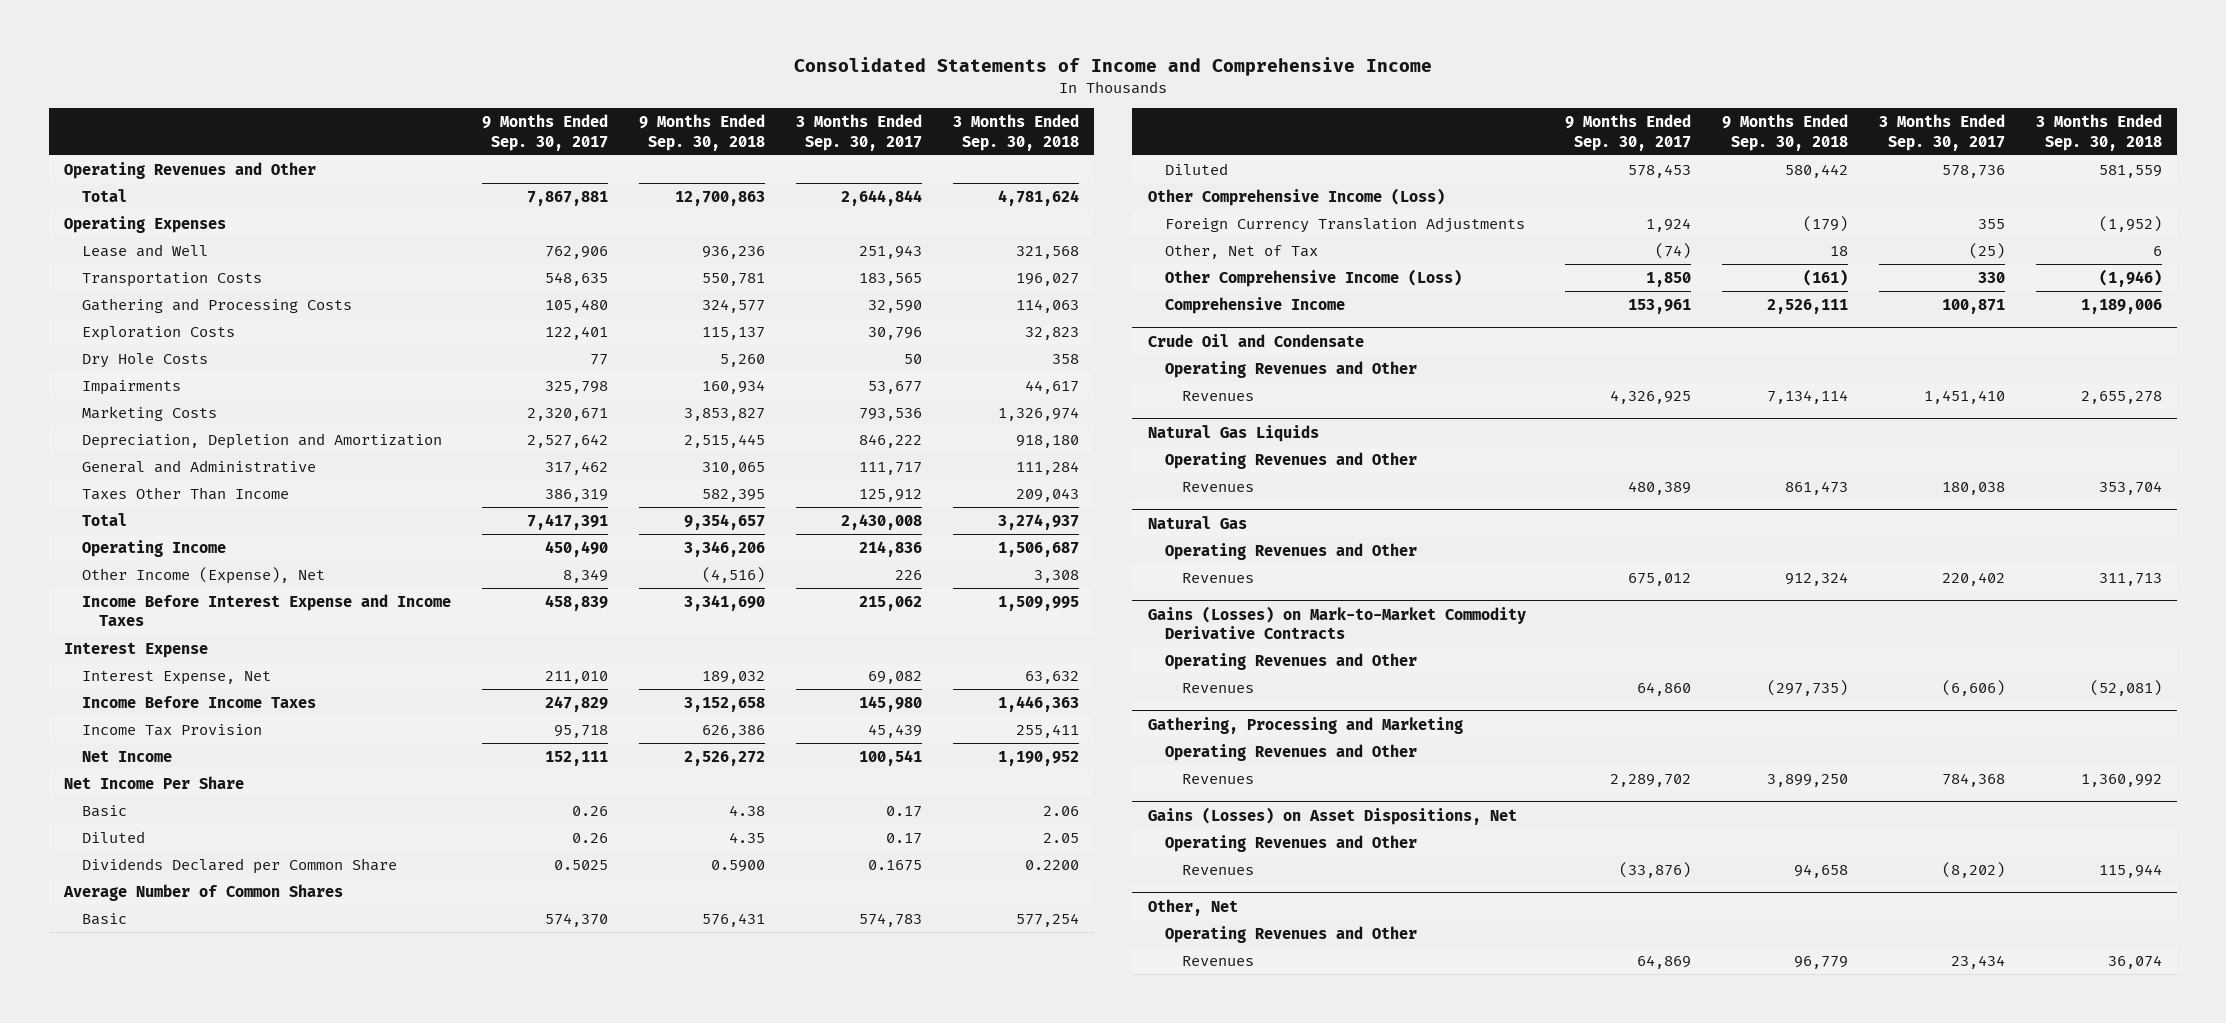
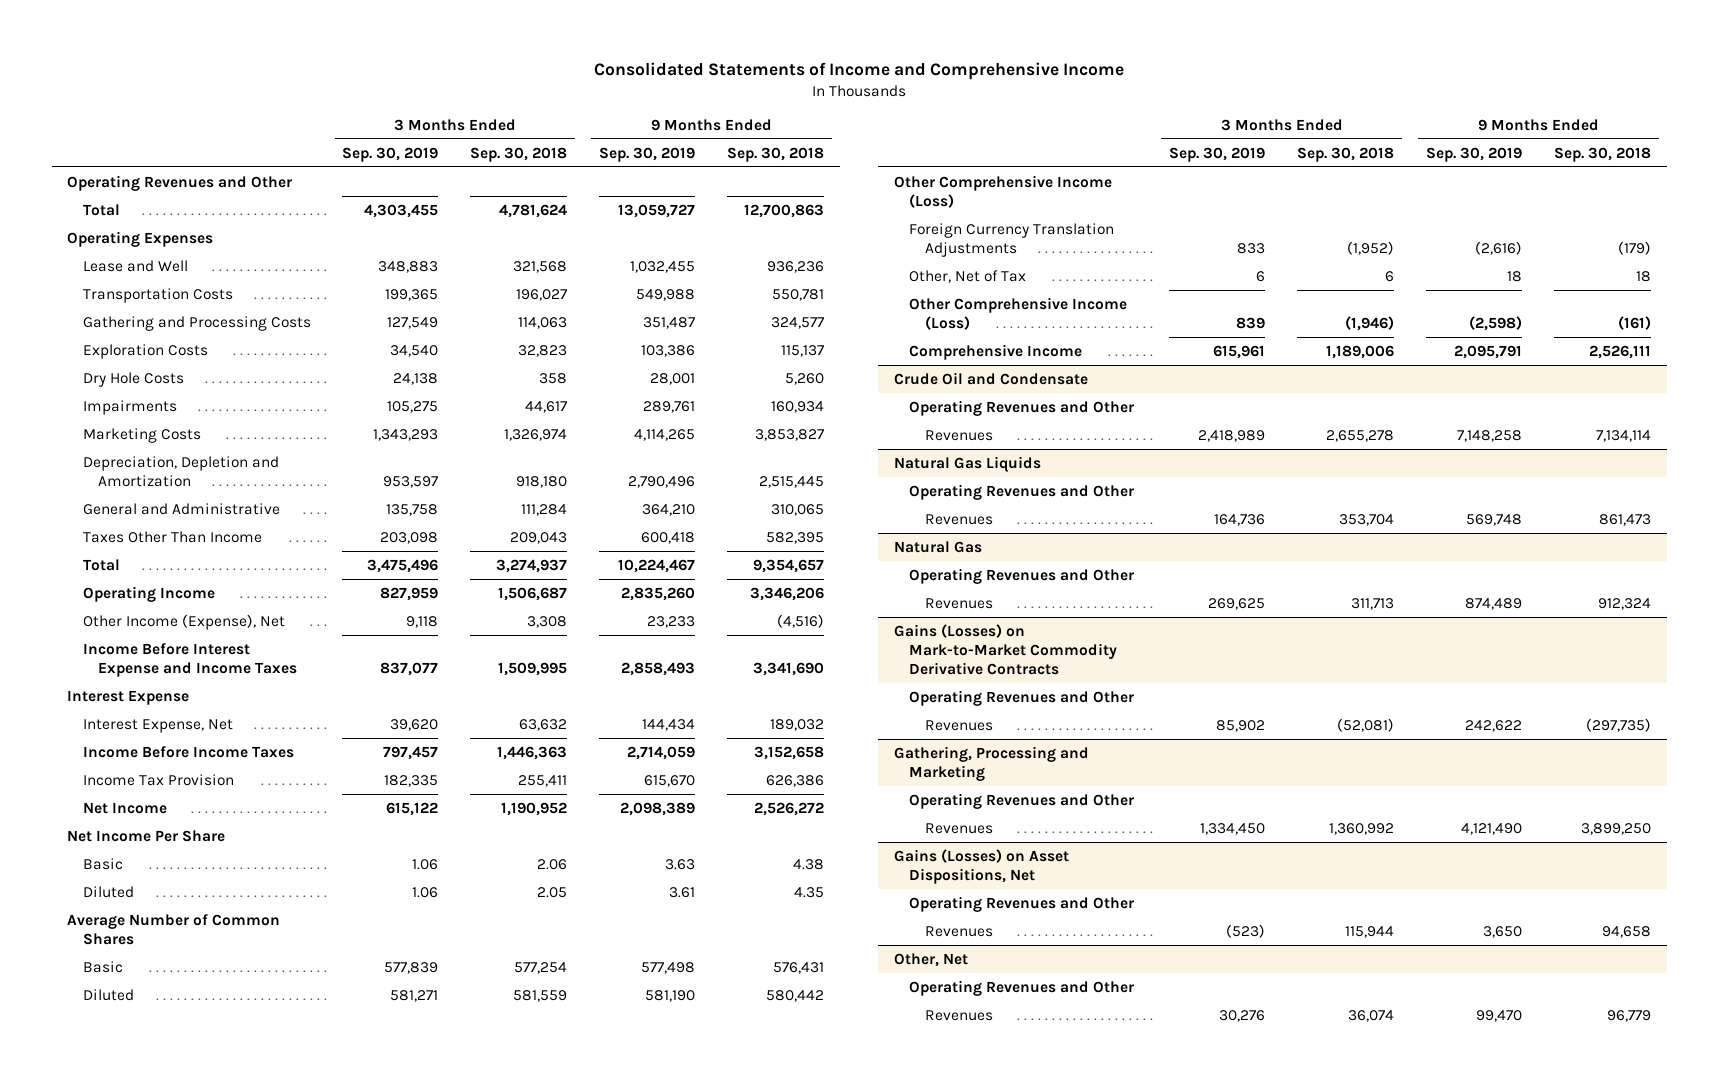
[481,114,608,151] 9 Months Ended Sep. 30, 2017 -> none
[795,114,922,151] 3 Months Ended Sep. 30, 2017 -> none
none -> [342,146,439,162] Sep. 30, 2019
none -> [599,146,696,162] Sep. 30, 2019
[81,857,397,874] Dividends Declared per Common Share -> none

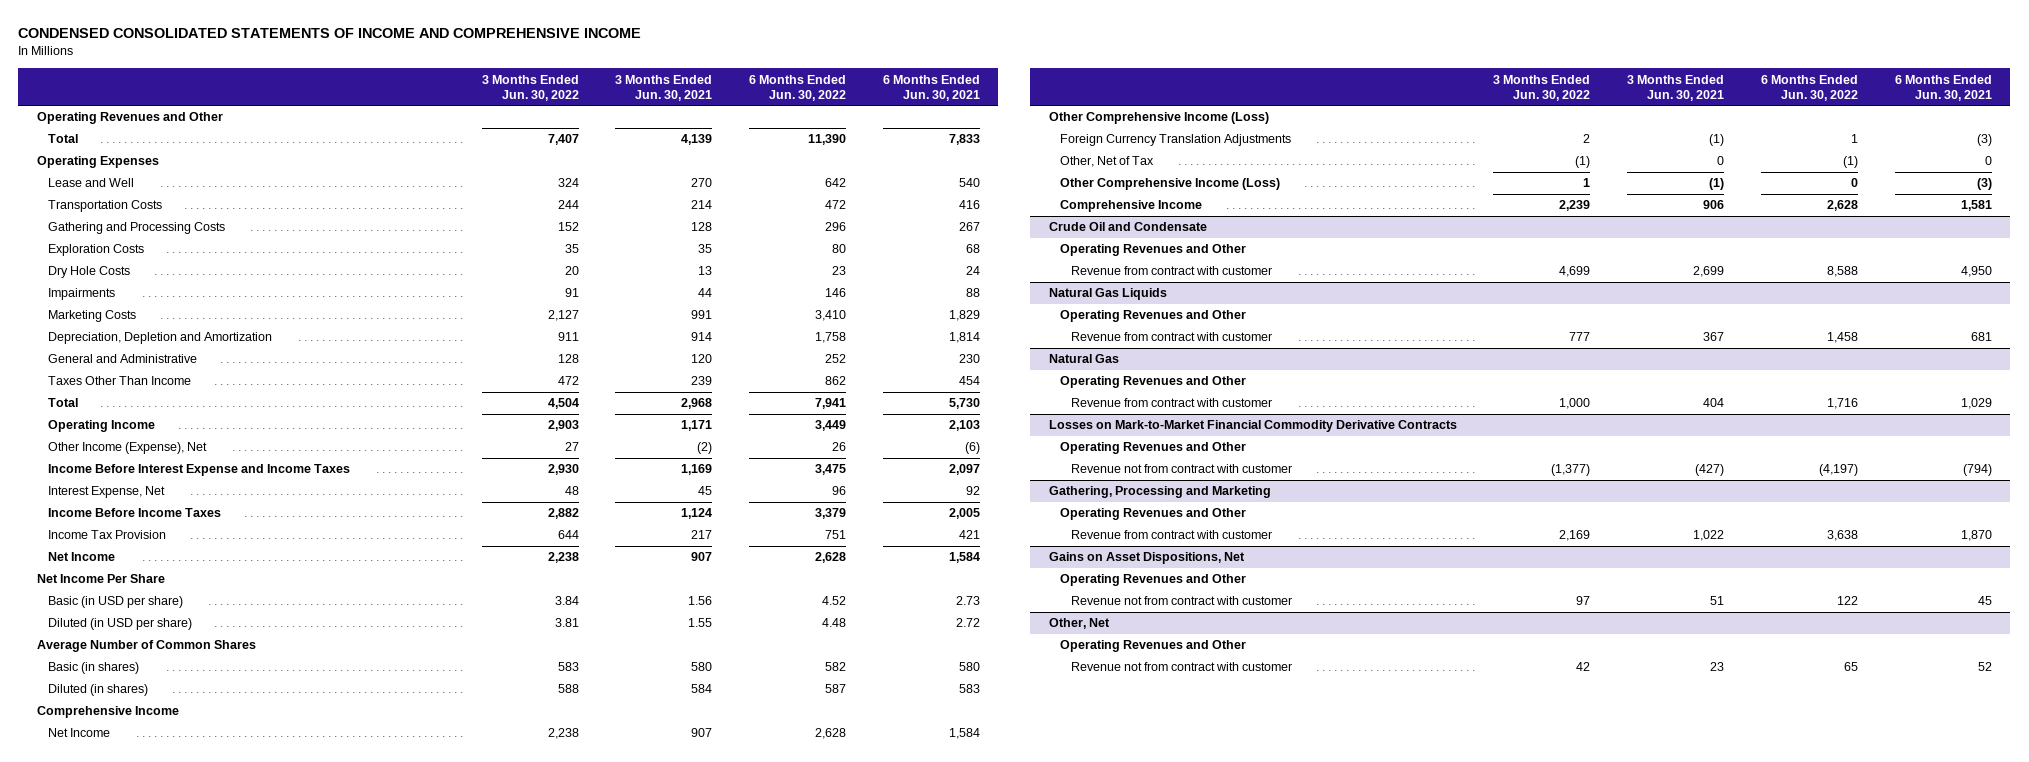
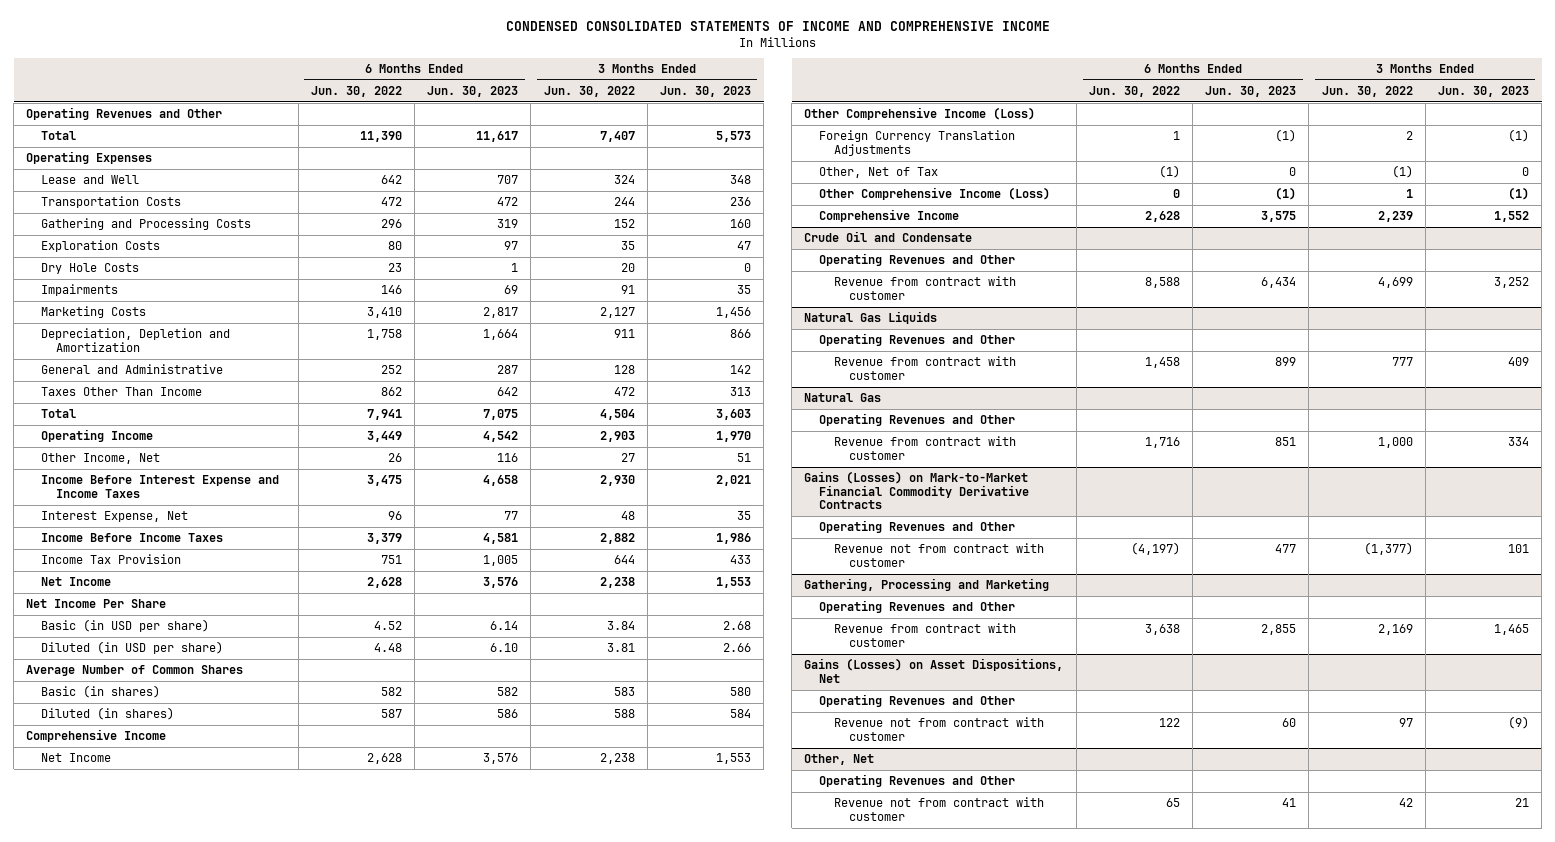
[615,74,713,101] 3 Months Ended Jun. 30, 2021 -> none
[882,74,980,101] 6 Months Ended Jun. 30, 2021 -> none
none -> [427,86,519,98] Jun. 30, 2023
none -> [659,86,751,98] Jun. 30, 2023
[48,442,208,455] Other Income (Expense), Net -> [41,453,161,465] Other Income, Net
[1048,420,1457,433] Losses on Mark-to-Market Financial Commodity Derivative Contracts -> [804,471,1030,510] Gains (Losses) on Mark-to-Market Financial Commodity Derivative Contracts
[1048,552,1245,565] Gains on Asset Dispositions, Net -> [804,658,1064,683] Gains (Losses) on Asset Dispositions, Net

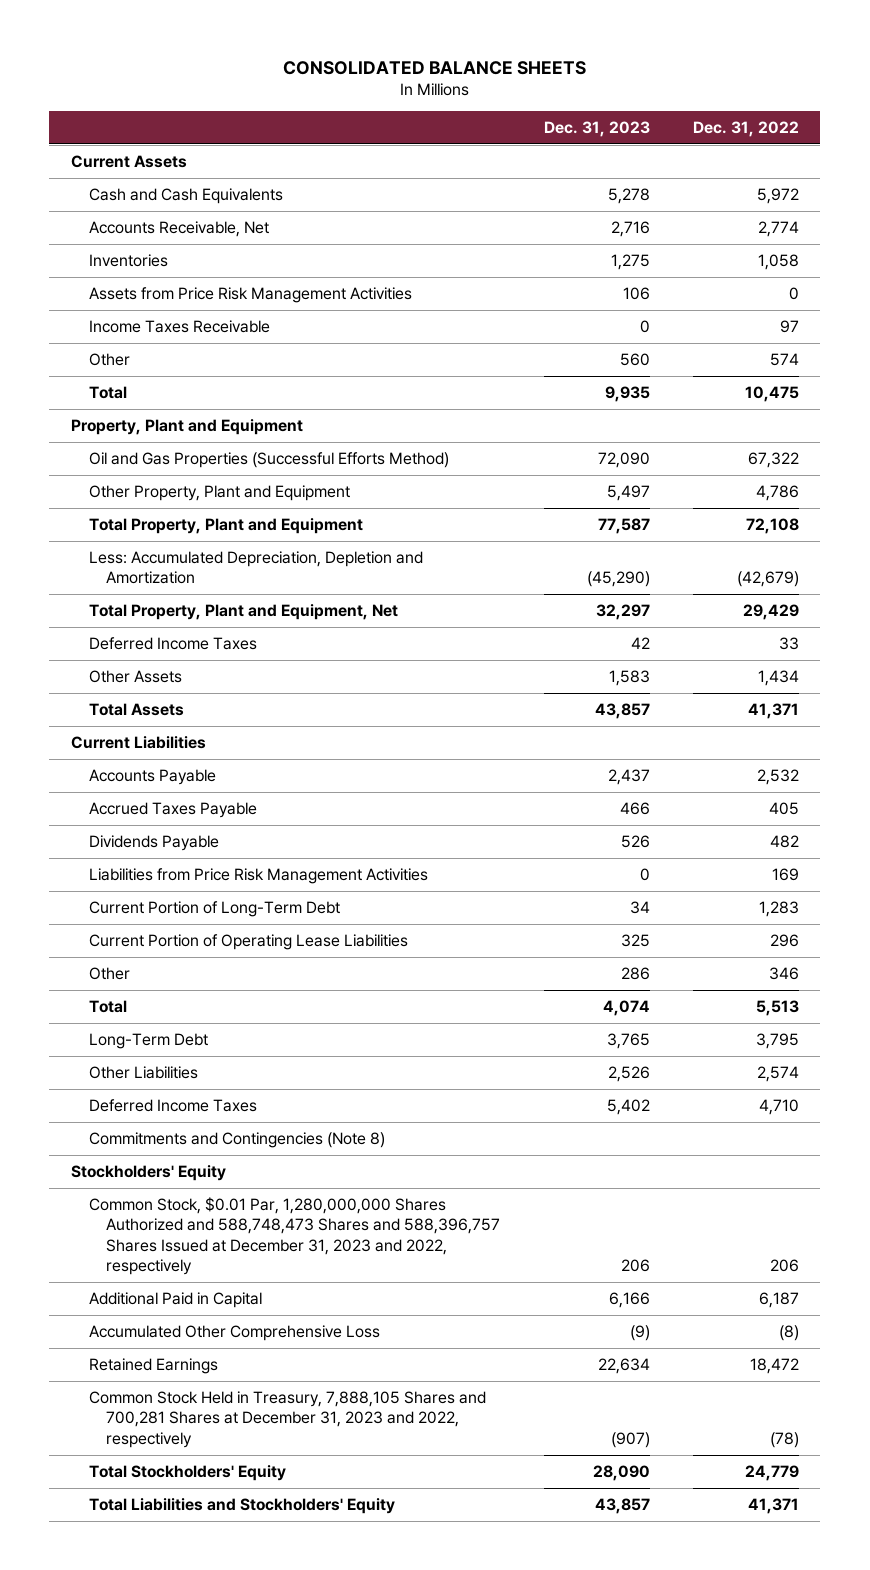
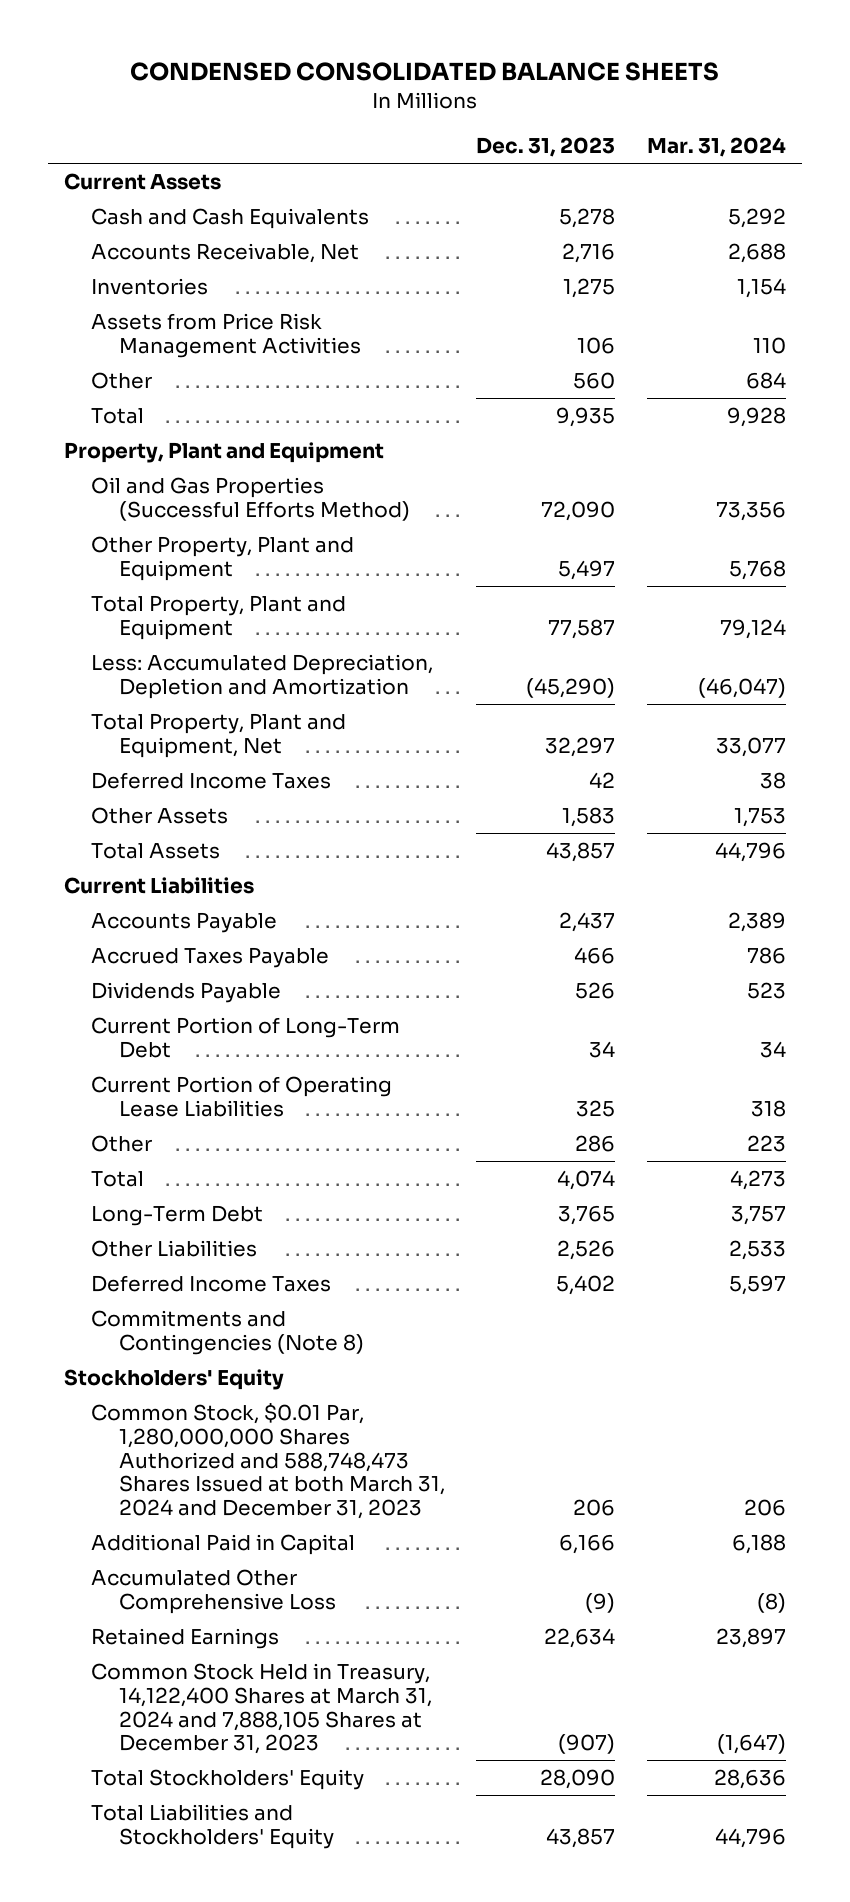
[282,60,586,75] CONSOLIDATED BALANCE SHEETS -> [130,62,720,82] CONDENSED CONSOLIDATED BALANCE SHEETS
[692,120,799,137] Dec. 31, 2022 -> none
none -> [646,137,786,158] Mar. 31, 2024
[88,320,270,334] Income Taxes Receivable -> none
[88,868,428,885] Liabilities from Price Risk Management Activities -> none
[88,1197,501,1276] Common Stock, $0.01 Par, 1,280,000,000 Shares Authorized and 588,748,473 Shares and 588,396,757 Shares Issued at December 31, 2023 and 2022, respectively -> [91,1403,445,1519] Common Stock, $0.01 Par, 1,280,000,000 Shares Authorized and 588,748,473 Shares Issued at both March 31, 2024 and December 31, 2023
[88,1391,486,1448] Common Stock Held in Treasury, 7,888,105 Shares and 700,281 Shares at December 31, 2023 and 2022, respectively -> [91,1663,432,1755] Common Stock Held in Treasury, 14,122,400 Shares at March 31, 2024 and 7,888,105 Shares at December 31, 2023

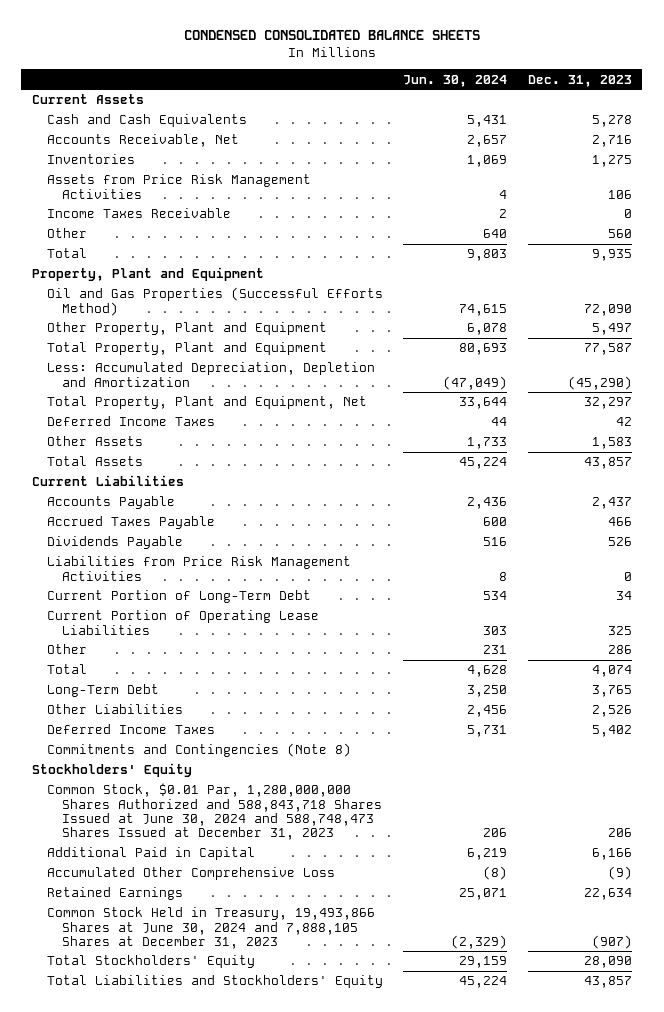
[646,137,786,158] Mar. 31, 2024 -> none
none -> [403,74,508,87] Jun. 30, 2024
none -> [46,208,231,219] Income Taxes Receivable
none -> [46,556,351,581] Liabilities from Price Risk Management Activities
[91,1403,445,1519] Common Stock, $0.01 Par, 1,280,000,000 Shares Authorized and 588,748,473 Shares Issued at both March 31, 2024 and December 31, 2023 -> [46,783,383,841] Common Stock, $0.01 Par, 1,280,000,000 Shares Authorized and 588,843,718 Shares Issued at June 30, 2024 and 588,748,473 Shares Issued at December 31, 2023
[91,1663,432,1755] Common Stock Held in Treasury, 14,122,400 Shares at March 31, 2024 and 7,888,105 Shares at December 31, 2023 -> [46,907,375,949] Common Stock Held in Treasury, 19,493,866 Shares at June 30, 2024 and 7,888,105 Shares at December 31, 2023

